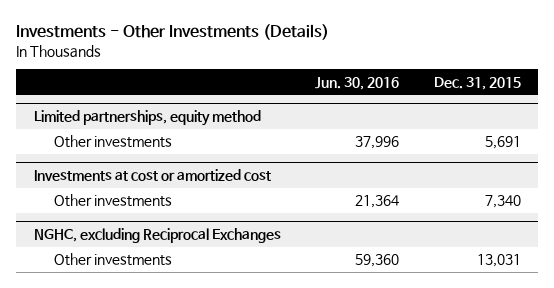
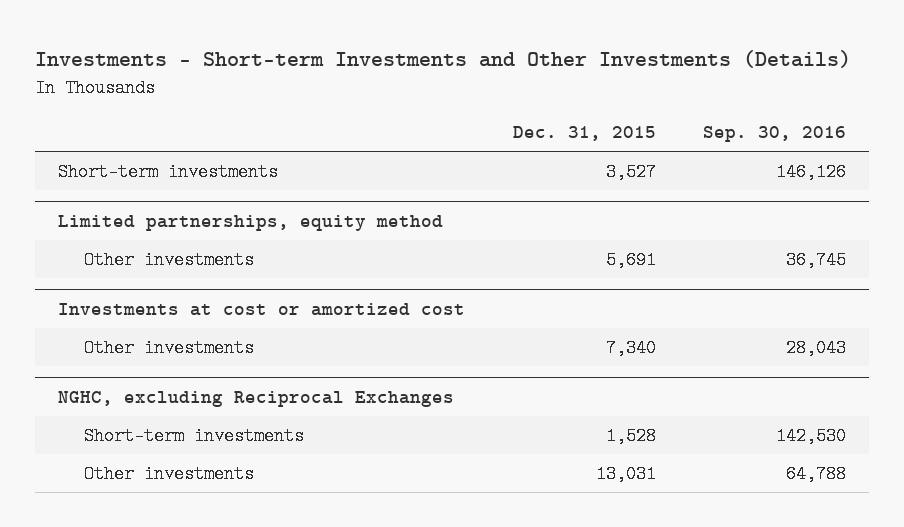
[16,24,330,41] Investments - Other Investments (Details) -> [34,50,851,69] Investments - Short-term Investments and Other Investments (Details)
[315,76,400,90] Jun. 30, 2016 -> none
none -> [702,126,846,143] Sep. 30, 2016
none -> [58,163,279,182] Short-term investments
none -> [84,427,305,446] Short-term investments

